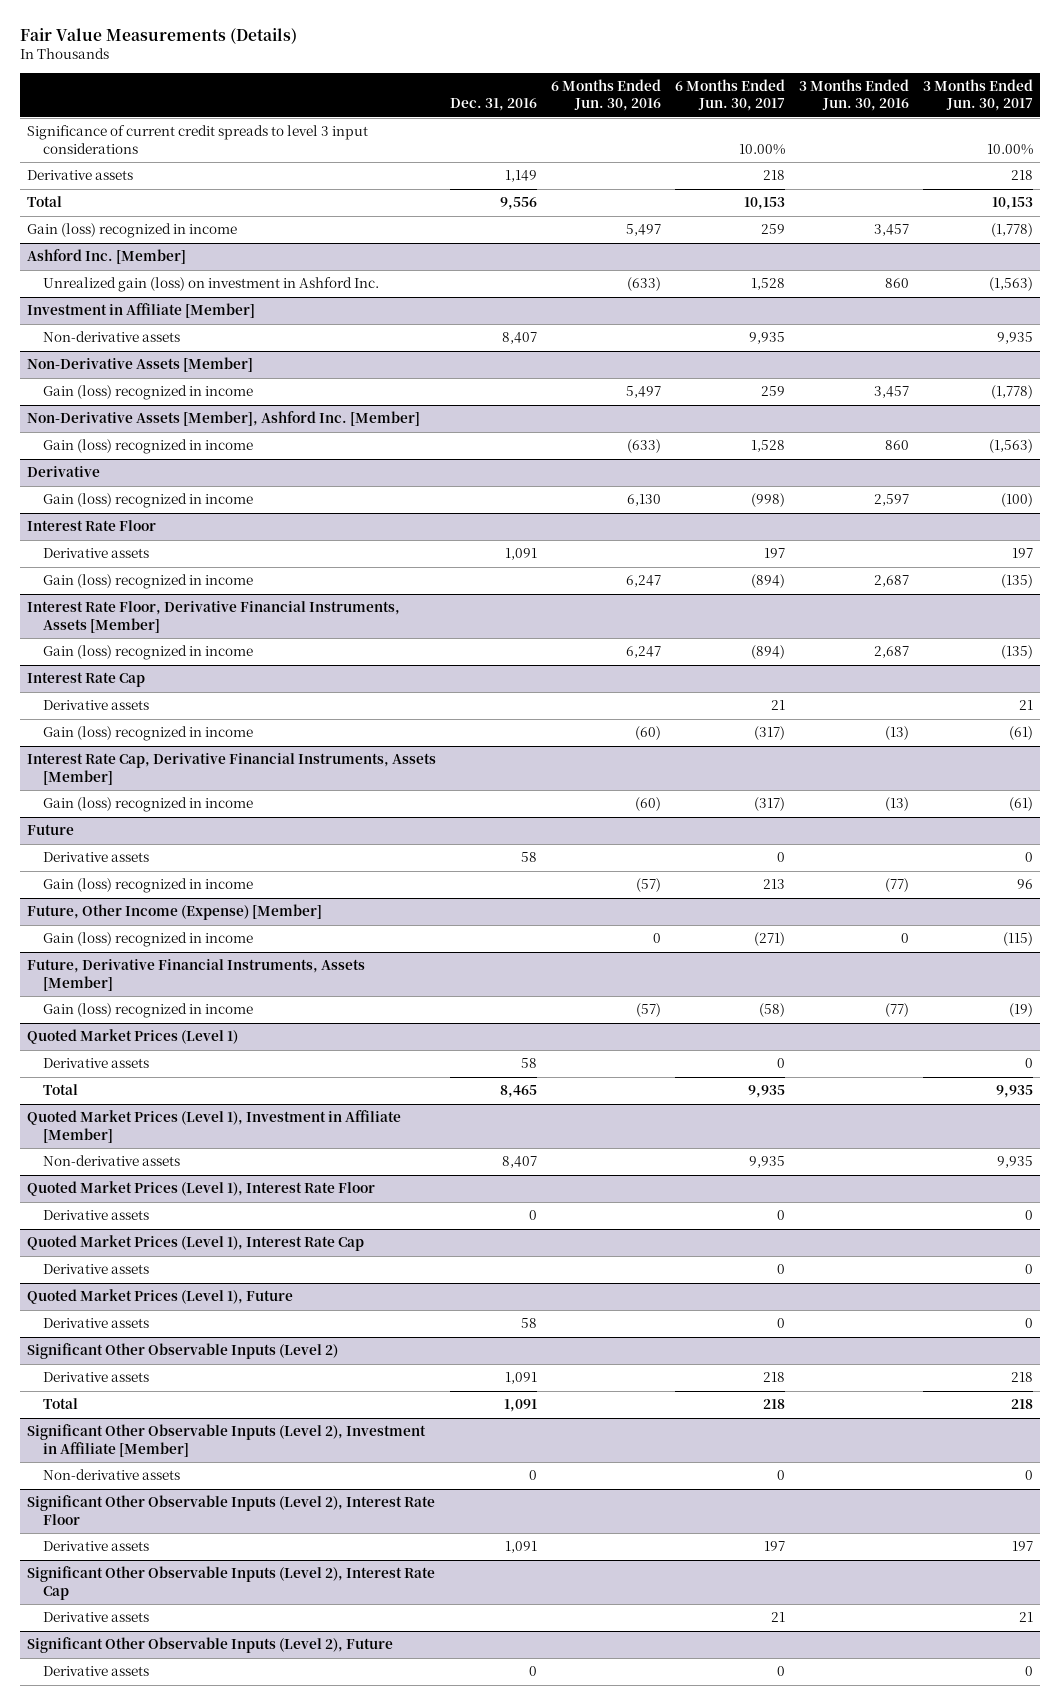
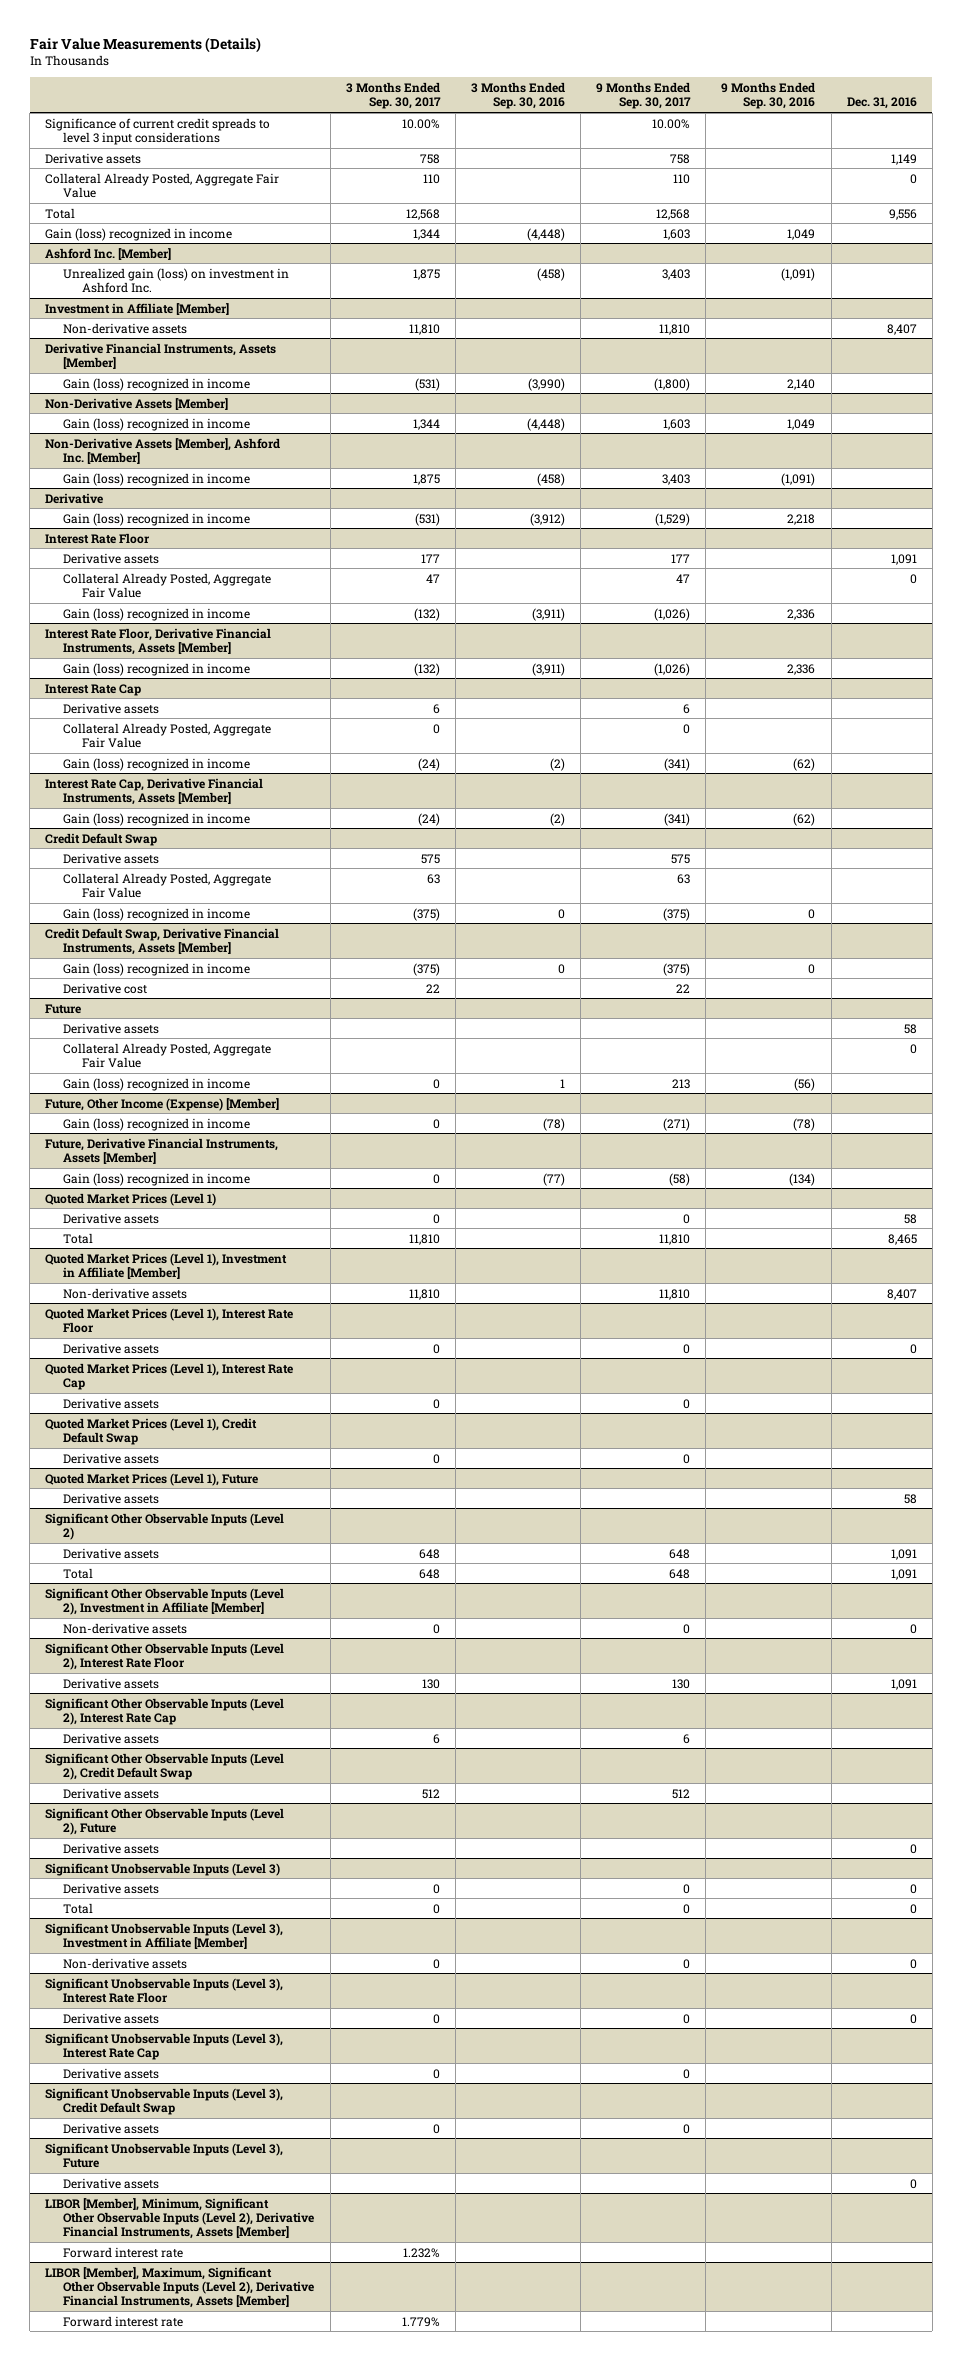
[550,79,661,112] 6 Months Ended Jun. 30, 2016 -> none
[674,79,785,112] 6 Months Ended Jun. 30, 2017 -> none
[798,79,909,112] 3 Months Ended Jun. 30, 2016 -> none
[923,79,1034,112] 3 Months Ended Jun. 30, 2017 -> none
none -> [345,82,441,110] 3 Months Ended Sep. 30, 2017
none -> [470,82,565,110] 3 Months Ended Sep. 30, 2016
none -> [596,82,692,110] 9 Months Ended Sep. 30, 2017
none -> [721,82,816,110] 9 Months Ended Sep. 30, 2016
none -> [45,172,280,198] Collateral Already Posted, Aggregate Fair Value
none -> [45,342,277,369] Derivative Financial Instruments, Assets [Member]
none -> [63,377,251,391] Gain (loss) recognized in income
none -> [63,572,272,598] Collateral Already Posted, Aggregate Fair Value
none -> [63,722,272,748] Collateral Already Posted, Aggregate Fair Value
none -> [45,832,158,846] Credit Default Swap
none -> [63,852,160,864] Derivative assets
none -> [63,872,272,898] Collateral Already Posted, Aggregate Fair Value
none -> [63,907,251,921] Gain (loss) recognized in income
none -> [45,927,280,955] Credit Default Swap, Derivative Financial Instruments, Assets [Member]
none -> [63,962,251,976] Gain (loss) recognized in income
none -> [63,982,148,994] Derivative cost
none -> [63,1042,272,1068] Collateral Already Posted, Aggregate Fair Value
none -> [45,1417,258,1445] Quoted Market Prices (Level 1), Credit Default Swap
none -> [63,1452,160,1464] Derivative assets
none -> [45,1752,285,1780] Significant Other Observable Inputs (Level 2), Credit Default Swap
none -> [63,1787,160,1799] Derivative assets
none -> [45,1862,281,1876] Significant Unobservable Inputs (Level 3)
none -> [63,1882,160,1894] Derivative assets
none -> [63,1902,94,1914] Total
none -> [45,1922,284,1949] Significant Unobservable Inputs (Level 3), Investment in Affiliate [Member]
none -> [63,1957,188,1969] Non-derivative assets
none -> [45,1977,284,2003] Significant Unobservable Inputs (Level 3), Interest Rate Floor
none -> [63,2012,160,2024] Derivative assets
none -> [45,2032,284,2060] Significant Unobservable Inputs (Level 3), Interest Rate Cap
none -> [63,2067,160,2079] Derivative assets
none -> [45,2087,284,2115] Significant Unobservable Inputs (Level 3), Credit Default Swap
none -> [63,2122,160,2134] Derivative assets
none -> [45,2142,284,2168] Significant Unobservable Inputs (Level 3), Future
none -> [63,2177,160,2189] Derivative assets
none -> [45,2197,315,2240] LIBOR [Member], Minimum, Significant Other Observable Inputs (Level 2), Derivative Financial Instruments, Assets [Member]
none -> [63,2246,184,2258] Forward interest rate
none -> [45,2266,315,2309] LIBOR [Member], Maximum, Significant Other Observable Inputs (Level 2), Derivative Financial Instruments, Assets [Member]
none -> [63,2315,184,2327] Forward interest rate

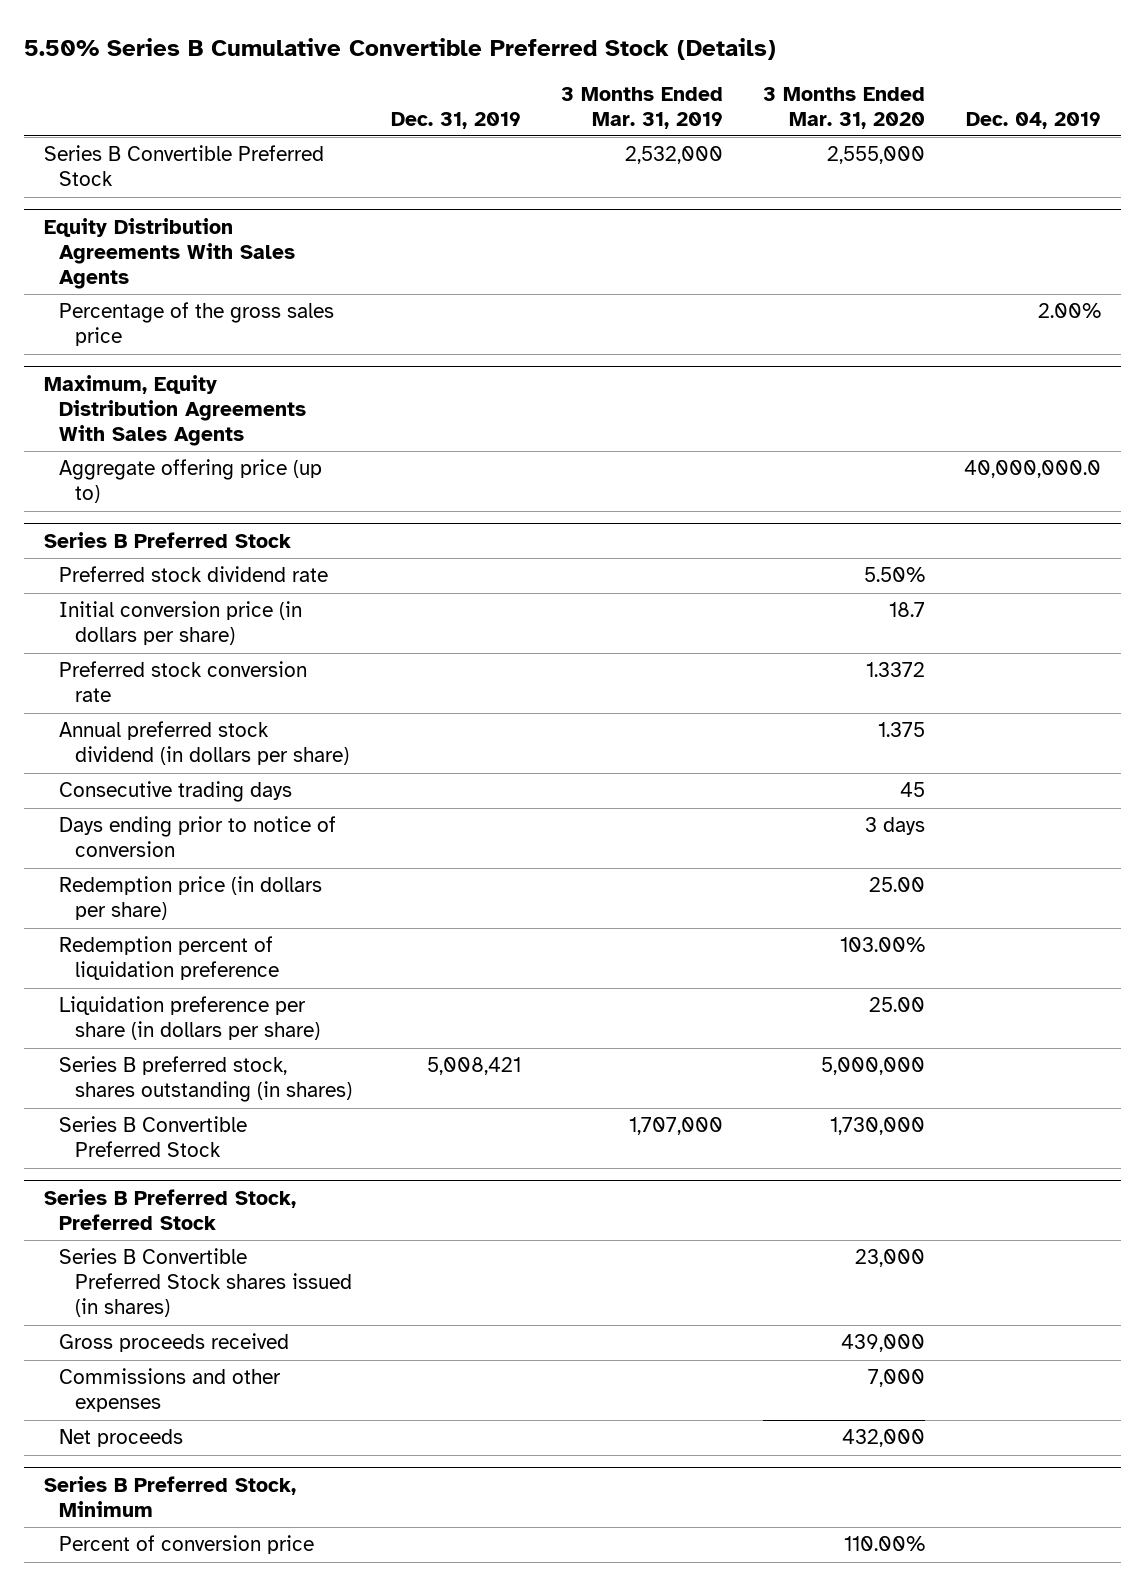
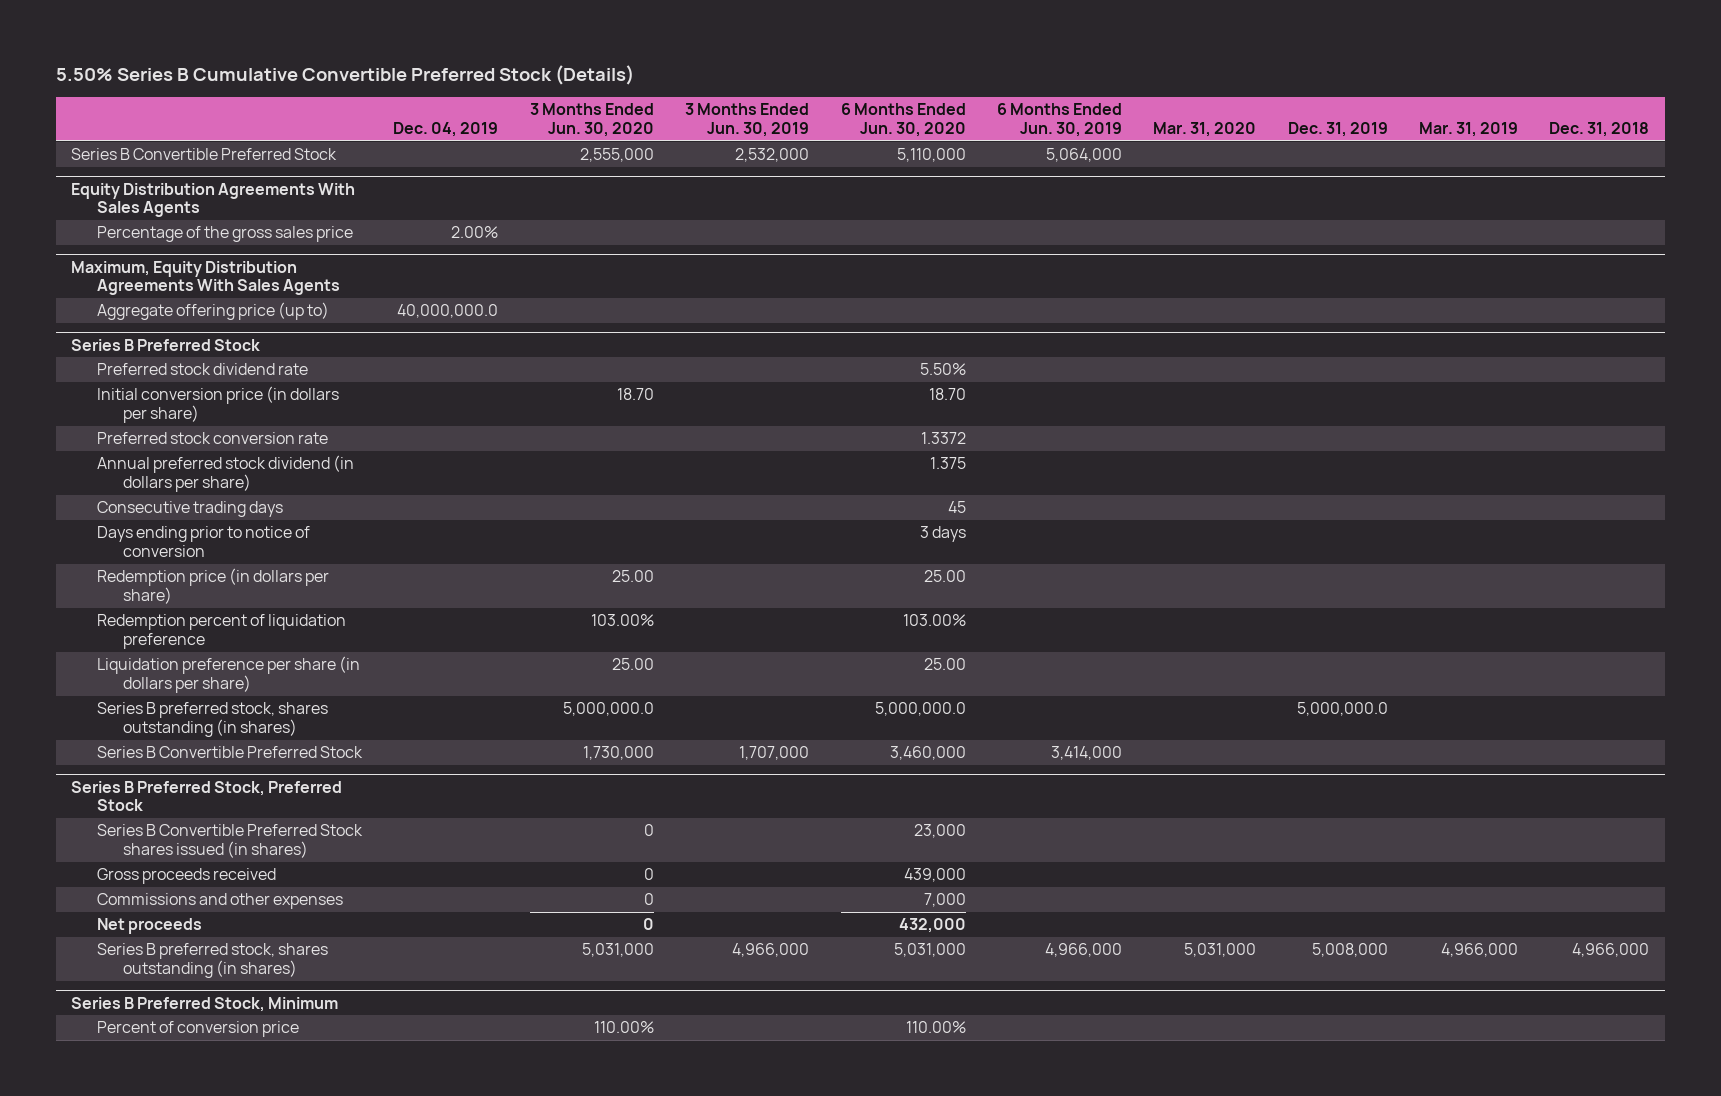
[560,86,723,129] 3 Months Ended Mar. 31, 2019 -> none
[762,86,925,129] 3 Months Ended Mar. 31, 2020 -> none
none -> [529,103,654,137] 3 Months Ended Jun. 30, 2020
none -> [685,103,810,137] 3 Months Ended Jun. 30, 2019
none -> [840,103,966,137] 6 Months Ended Jun. 30, 2020
none -> [996,103,1122,137] 6 Months Ended Jun. 30, 2019
none -> [1153,121,1257,137] Mar. 31, 2020
none -> [1419,121,1519,137] Mar. 31, 2019
none -> [1549,121,1650,137] Dec. 31, 2018
[427,1057,522,1076] 5,008,421 -> [1296,702,1388,717] 5,000,000.0
none -> [97,943,329,979] Series B preferred stock, shares outstanding (in shares)

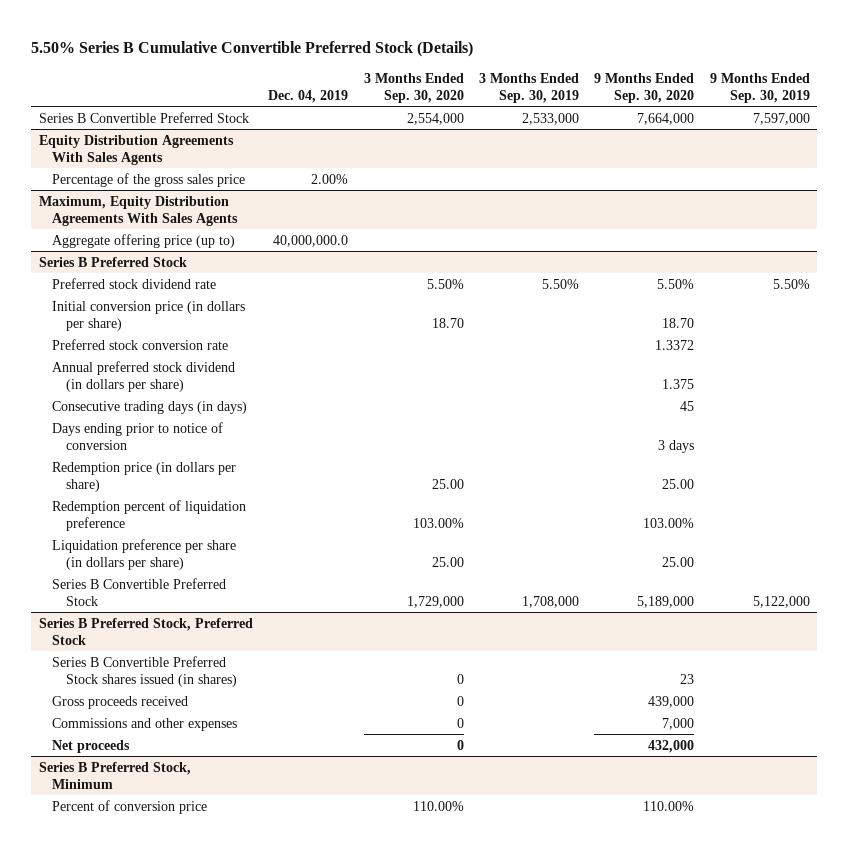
[529,103,654,137] 3 Months Ended Jun. 30, 2020 -> none
[685,103,810,137] 3 Months Ended Jun. 30, 2019 -> none
[840,103,966,137] 6 Months Ended Jun. 30, 2020 -> none
[996,103,1122,137] 6 Months Ended Jun. 30, 2019 -> none
[1153,121,1257,137] Mar. 31, 2020 -> none
[1287,121,1388,137] Dec. 31, 2019 -> none
[1419,121,1519,137] Mar. 31, 2019 -> none
[1549,121,1650,137] Dec. 31, 2018 -> none
none -> [363,72,464,103] 3 Months Ended Sep. 30, 2020
none -> [478,72,579,103] 3 Months Ended Sep. 30, 2019
none -> [594,72,695,103] 9 Months Ended Sep. 30, 2020
none -> [709,72,810,103] 9 Months Ended Sep. 30, 2019
[97,501,284,518] Consecutive trading days -> [52,400,248,414] Consecutive trading days (in days)
[97,702,329,738] Series B preferred stock, shares outstanding (in shares) -> none
[97,943,329,979] Series B preferred stock, shares outstanding (in shares) -> none

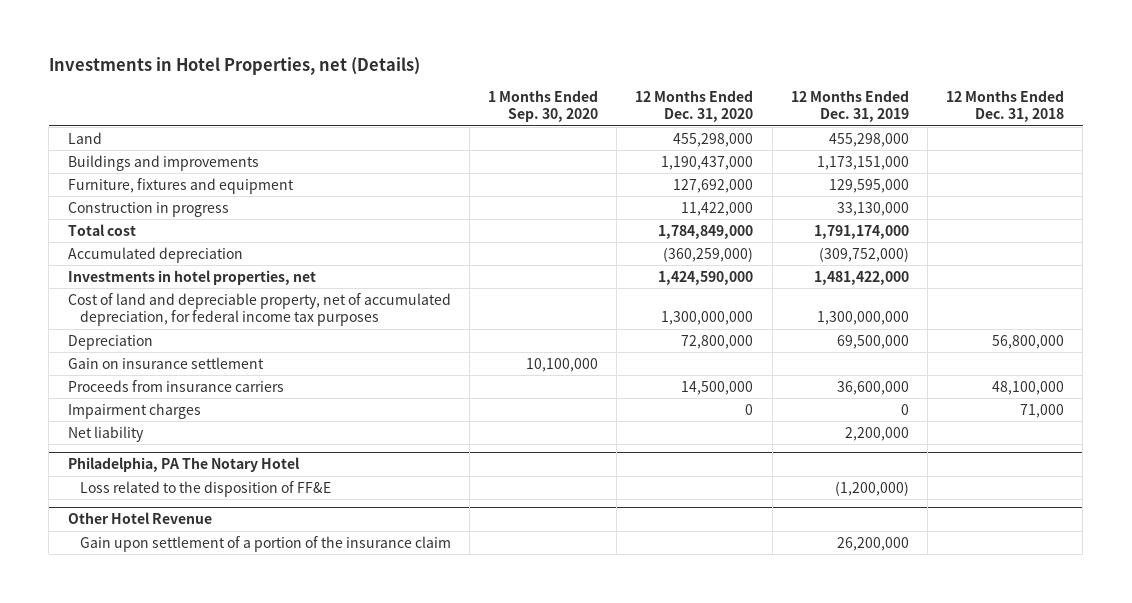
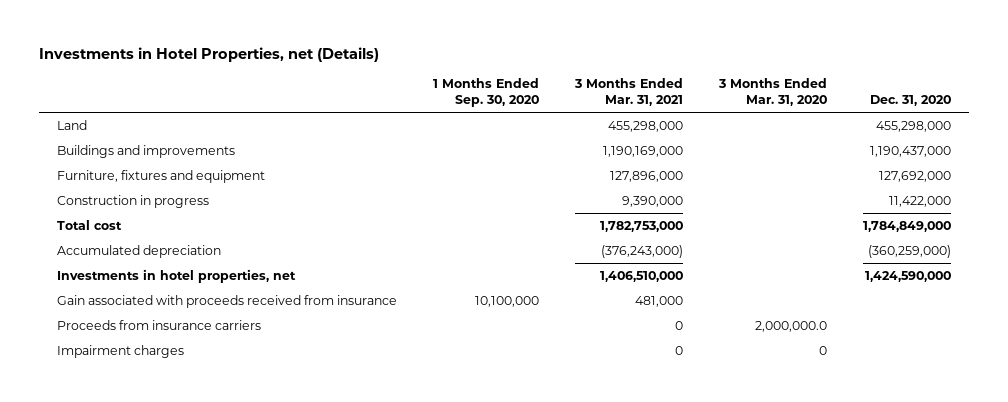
[635,89,754,123] 12 Months Ended Dec. 31, 2020 -> none
[790,89,909,123] 12 Months Ended Dec. 31, 2019 -> none
[946,89,1065,123] 12 Months Ended Dec. 31, 2018 -> none
none -> [574,78,684,107] 3 Months Ended Mar. 31, 2021
none -> [718,78,828,107] 3 Months Ended Mar. 31, 2020
none -> [870,95,952,107] Dec. 31, 2020
[67,292,451,327] Cost of land and depreciable property, net of accumulated depreciation, for federal income tax purposes -> none
[67,334,153,350] Depreciation -> none
[67,356,264,369] Gain on insurance settlement -> none
none -> [57,294,398,308] Gain associated with proceeds received from insurance
[67,425,144,442] Net liability -> none
[67,457,300,473] Philadelphia, PA The Notary Hotel -> none
[79,480,331,497] Loss related to the disposition of FF&E -> none
[67,512,212,525] Other Hotel Revenue -> none
[79,535,451,552] Gain upon settlement of a portion of the insurance claim -> none

